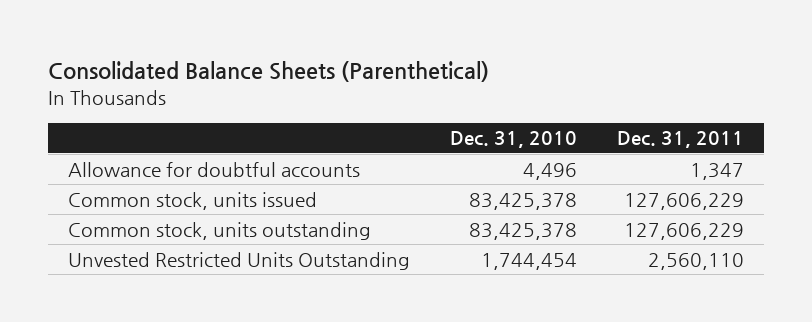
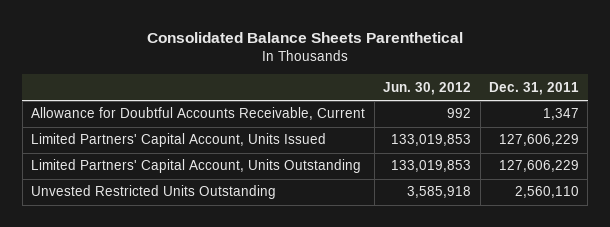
[48,60,490,82] Consolidated Balance Sheets (Parenthetical) -> [147,32,464,44] Consolidated Balance Sheets Parenthetical
[450,131,578,149] Dec. 31, 2010 -> none
none -> [383,81,472,95] Jun. 30, 2012
[68,161,361,177] Allowance for doubtful accounts -> [31,107,366,121] Allowance for Doubtful Accounts Receivable, Current
[68,191,318,210] Common stock, units issued -> [31,133,327,148] Limited Partners' Capital Account, Units Issued
[68,221,372,240] Common stock, units outstanding -> [31,159,362,174] Limited Partners' Capital Account, Units Outstanding

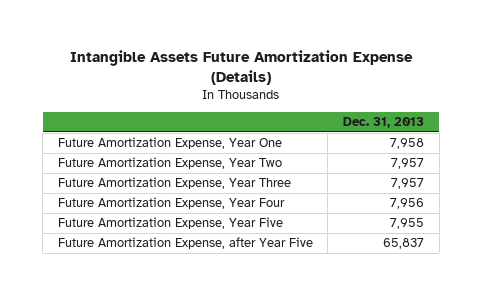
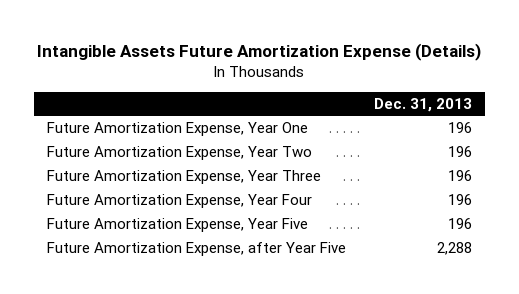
[390,138,425,150] 7,958 -> [447,122,472,134] 196
[391,158,425,170] 7,957 -> [447,146,472,158] 196
[391,178,425,190] 7,957 -> [447,170,472,182] 196
[390,198,425,210] 7,956 -> [447,194,472,206] 196
[390,218,425,230] 7,955 -> [447,218,472,230] 196
[383,238,425,250] 65,837 -> [436,242,472,256] 2,288

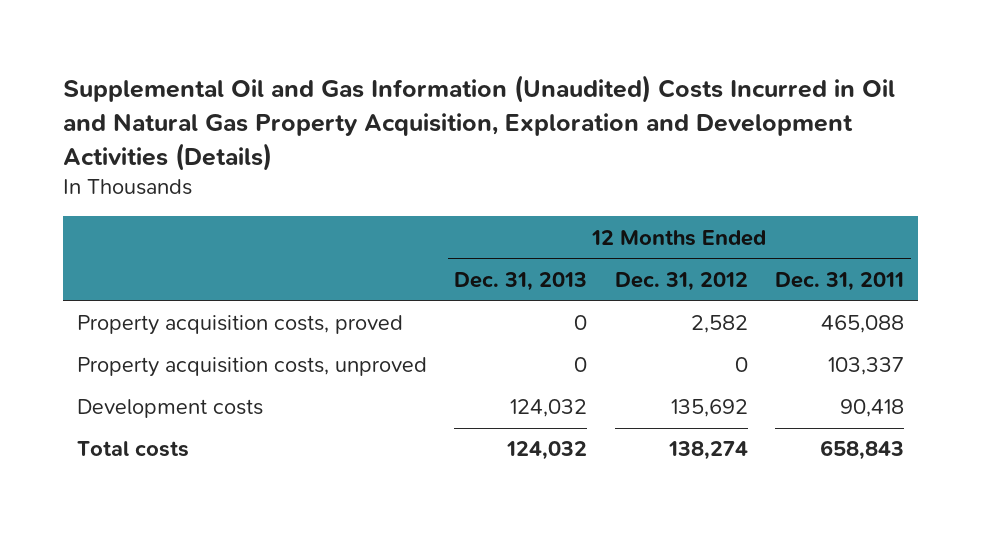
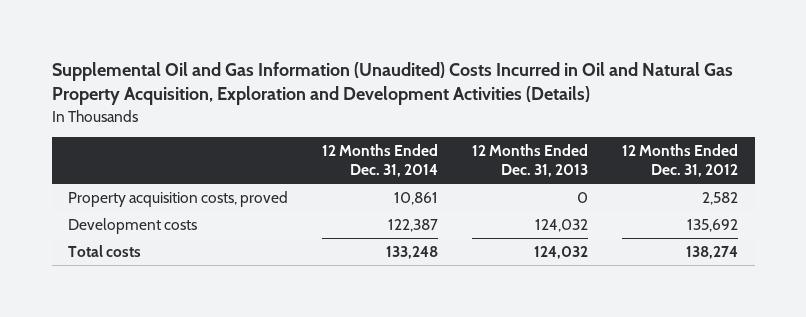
[774,271,904,291] Dec. 31, 2011 -> none
none -> [322,144,439,178] 12 Months Ended Dec. 31, 2014
[77,357,428,378] Property acquisition costs, unproved -> none

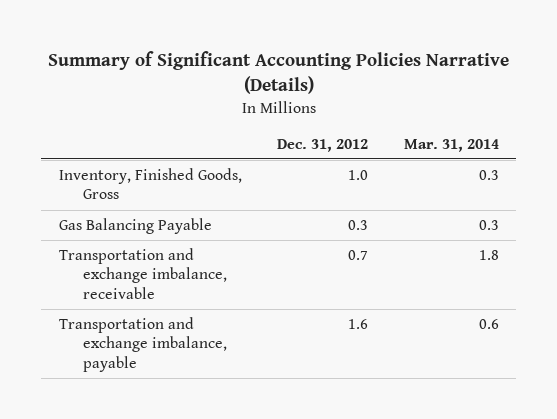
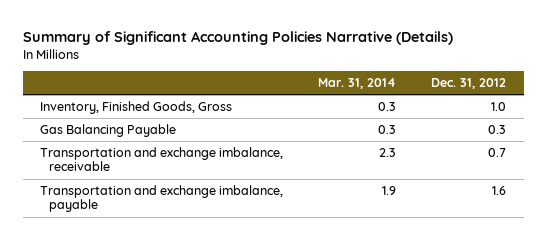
[478,250,499,261] 1.8 -> [379,148,397,158] 2.3
[478,319,499,330] 0.6 -> [382,186,397,196] 1.9

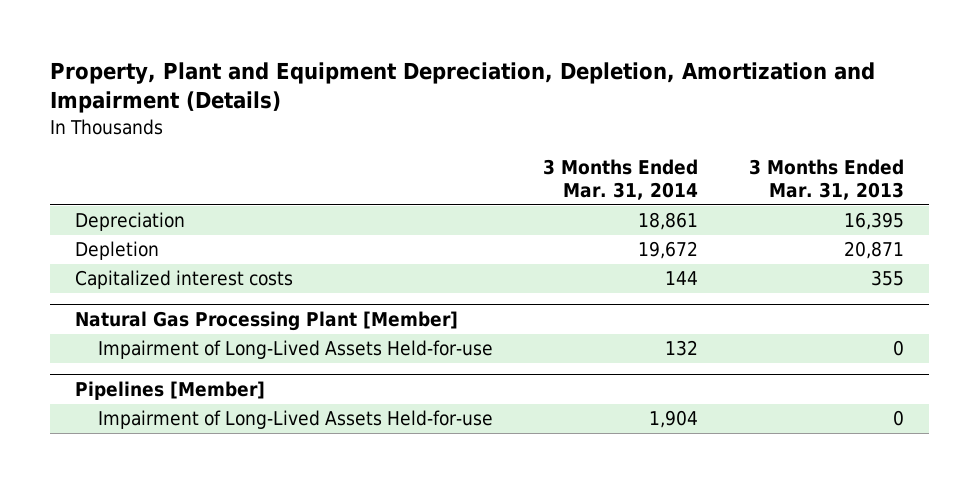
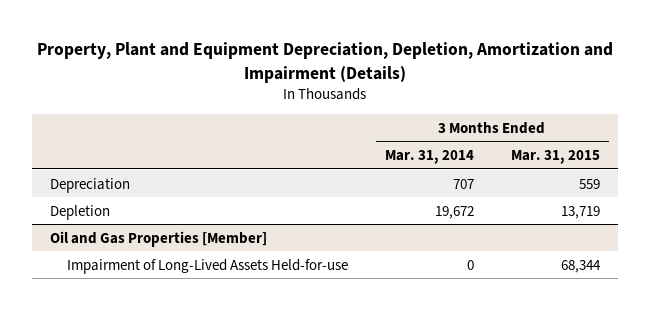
[748,158,904,201] 3 Months Ended Mar. 31, 2013 -> none
none -> [510,149,600,164] Mar. 31, 2015
[638,212,699,231] 18,861 -> [452,178,474,189] 707
[74,270,293,290] Capitalized interest costs -> none
[74,311,458,332] Natural Gas Processing Plant [Member] -> none
[74,381,265,401] Pipelines [Member] -> none
[98,410,494,430] Impairment of Long-Lived Assets Held-for-use -> none
none -> [50,230,268,247] Oil and Gas Properties [Member]
[665,340,699,357] 132 -> [466,259,474,270] 0

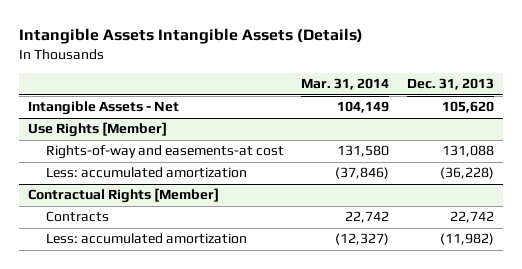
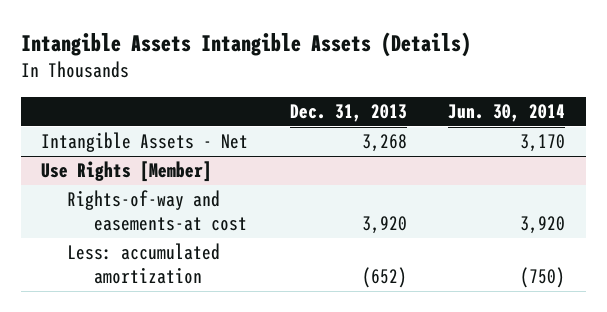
[301,78,390,91] Mar. 31, 2014 -> none
none -> [448,104,566,123] Jun. 30, 2014
[442,101,495,114] 105,620 -> [361,134,407,153] 3,268
[27,188,219,204] Contractual Rights [Member] -> none
[45,211,109,223] Contracts -> none
[45,233,247,245] Less: accumulated amortization -> none
[442,145,495,158] 131,088 -> [361,216,407,235] 3,920
[440,167,495,180] (36,228) -> [361,267,407,289] (652)

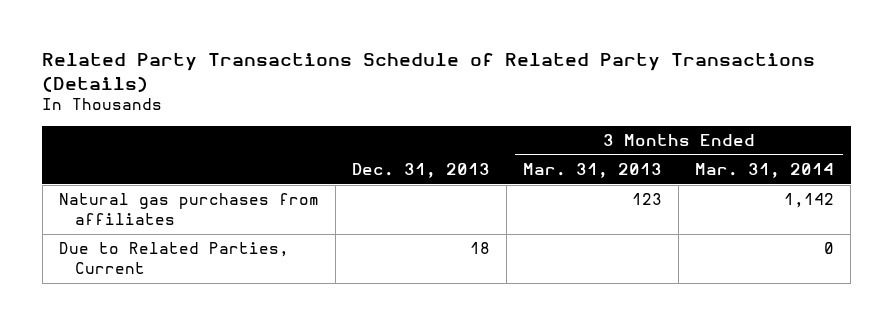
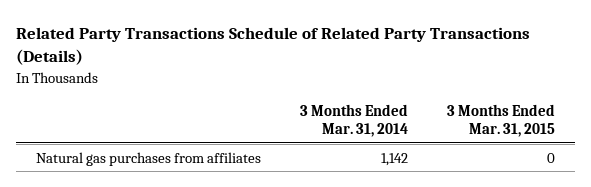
[352,163,491,179] Dec. 31, 2013 -> none
[523,163,663,179] Mar. 31, 2013 -> none
none -> [447,104,556,138] 3 Months Ended Mar. 31, 2015
[58,242,289,274] Due to Related Parties, Current -> none

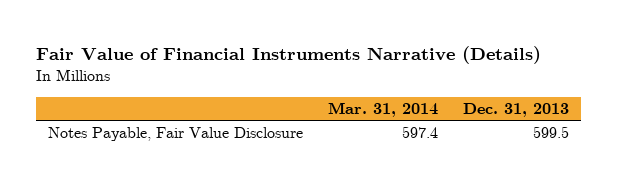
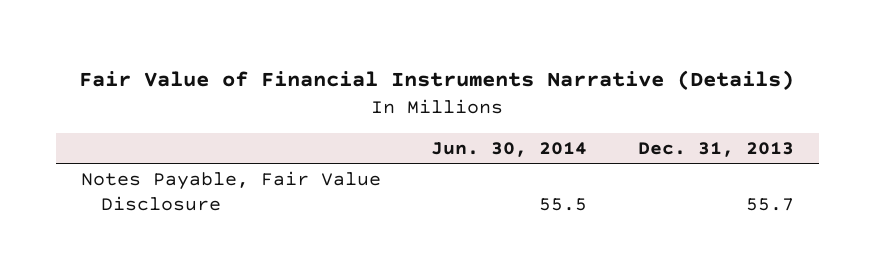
[328,102,439,118] Mar. 31, 2014 -> none
none -> [431,141,588,157] Jun. 30, 2014
[532,126,569,139] 599.5 -> [745,198,794,212] 55.7

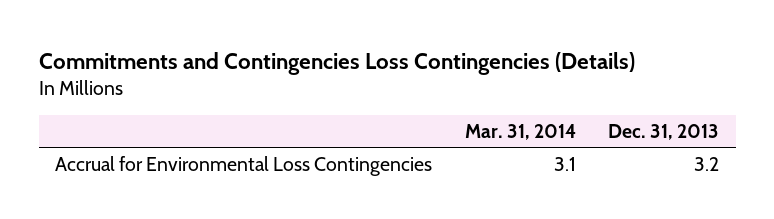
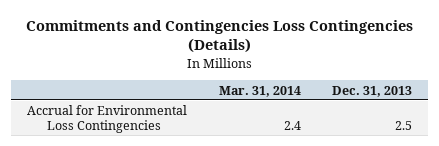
[553,157,576,172] 3.1 -> [283,121,301,131] 2.4
[694,157,720,172] 3.2 -> [395,121,413,131] 2.5

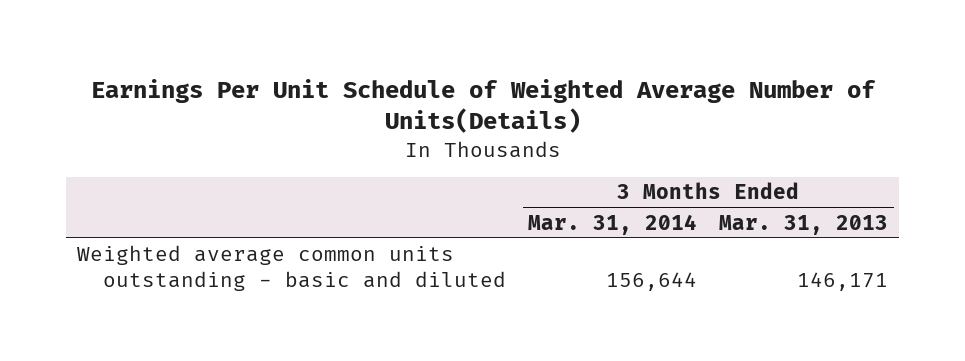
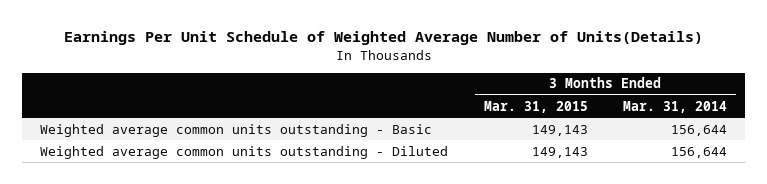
[719,214,889,235] Mar. 31, 2013 -> none
none -> [483,100,588,113] Mar. 31, 2015
[77,245,507,291] Weighted average common units outstanding - basic and diluted -> [40,123,433,137] Weighted average common units outstanding - Basic
none -> [40,145,449,159] Weighted average common units outstanding - Diluted

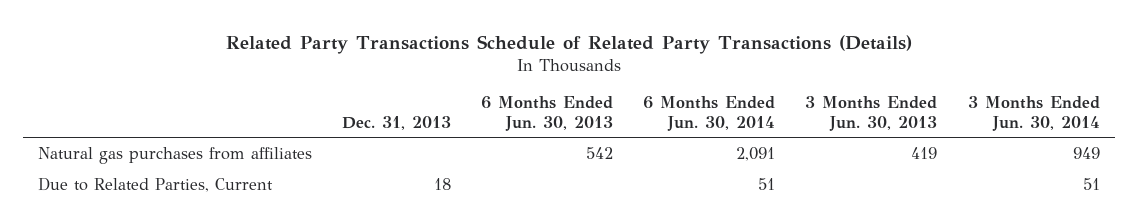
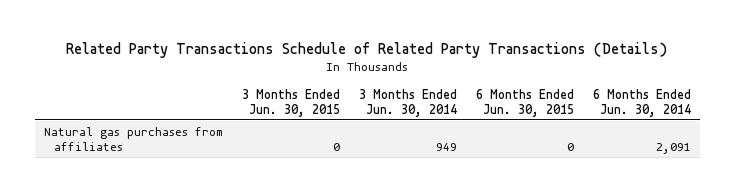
[342,115,452,130] Dec. 31, 2013 -> none
[481,96,614,131] 6 Months Ended Jun. 30, 2013 -> none
[805,96,938,131] 3 Months Ended Jun. 30, 2013 -> none
none -> [242,88,341,117] 3 Months Ended Jun. 30, 2015
none -> [475,88,574,117] 6 Months Ended Jun. 30, 2015
[38,177,274,193] Due to Related Parties, Current -> none

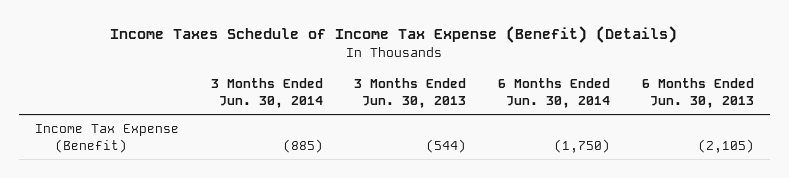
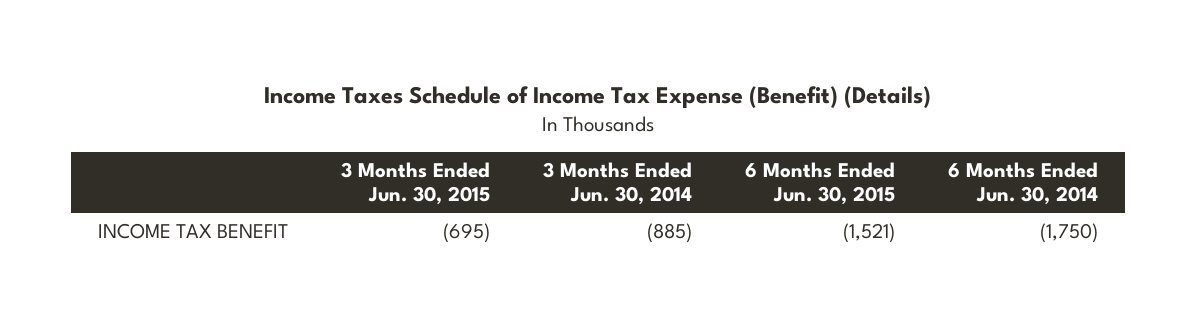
[354,78,467,109] 3 Months Ended Jun. 30, 2013 -> none
[642,78,755,109] 6 Months Ended Jun. 30, 2013 -> none
none -> [340,161,490,206] 3 Months Ended Jun. 30, 2015
none -> [745,161,896,206] 6 Months Ended Jun. 30, 2015
[34,124,179,154] Income Tax Expense (Benefit) -> [97,222,288,239] INCOME TAX BENEFIT

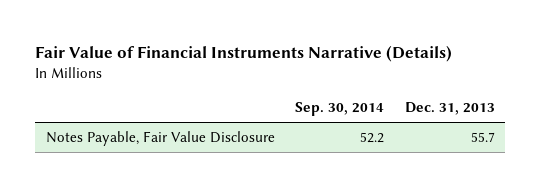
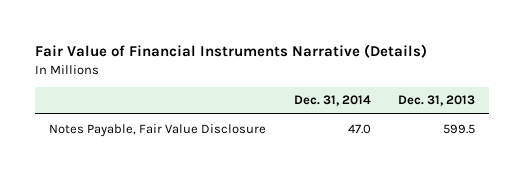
[295,102,385,117] Sep. 30, 2014 -> none
none -> [293,95,371,107] Dec. 31, 2014
[470,132,495,143] 55.7 -> [443,123,476,134] 599.5

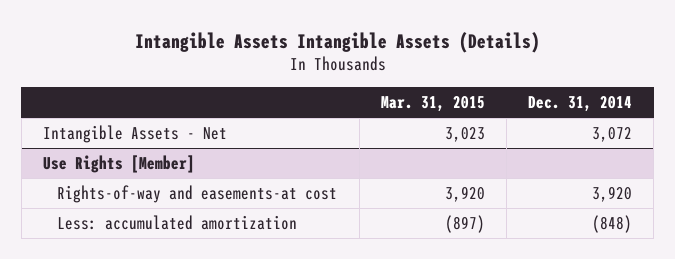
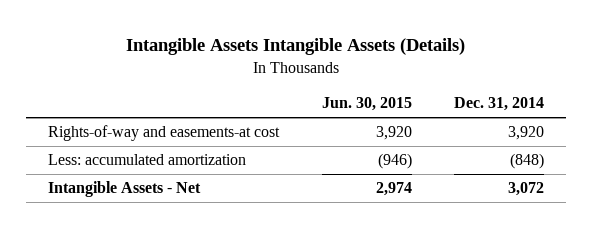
[380,96,485,113] Mar. 31, 2015 -> none
none -> [321,97,412,112] Jun. 30, 2015
[43,154,196,173] Use Rights [Member] -> none
[43,124,228,143] Intangible Assets - Net -> [47,181,201,198] Intangible Assets - Net

